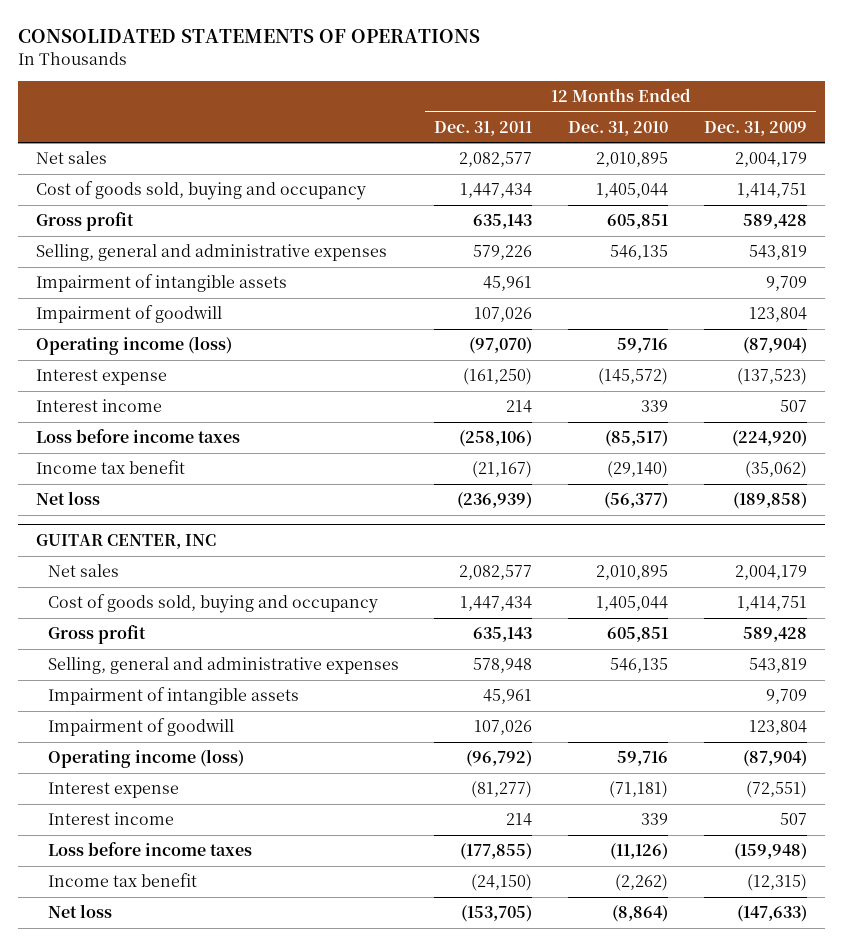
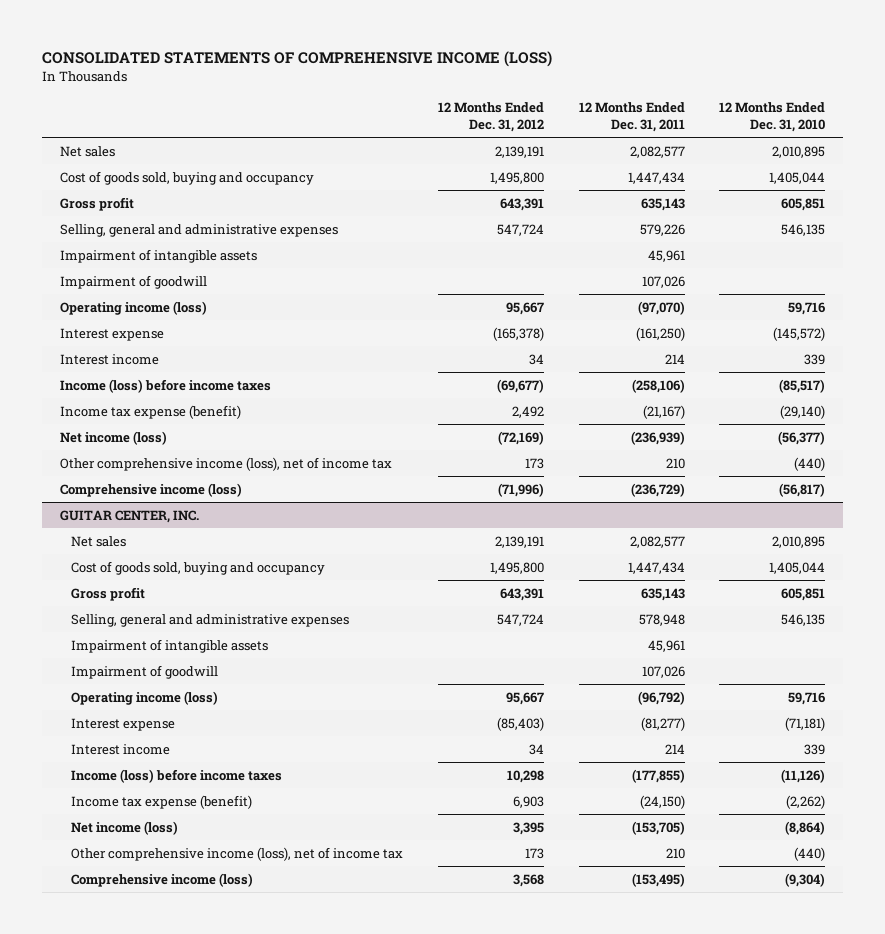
[18,29,481,44] CONSOLIDATED STATEMENTS OF OPERATIONS -> [42,50,553,67] CONSOLIDATED STATEMENTS OF COMPREHENSIVE INCOME (LOSS)
[703,120,807,136] Dec. 31, 2009 -> none
none -> [437,101,544,132] 12 Months Ended Dec. 31, 2012
[36,429,241,444] Loss before income taxes -> [59,378,271,393] Income (loss) before income taxes
[36,460,186,475] Income tax benefit -> [59,404,241,419] Income tax expense (benefit)
[36,491,101,506] Net loss -> [59,430,167,445] Net income (loss)
none -> [59,456,392,471] Other comprehensive income (loss), net of income tax
none -> [59,482,242,497] Comprehensive income (loss)
[36,534,217,550] GUITAR CENTER, INC -> [59,509,199,523] GUITAR CENTER, INC.
[47,842,252,857] Loss before income taxes -> [71,768,283,783] Income (loss) before income taxes
[47,873,197,888] Income tax benefit -> [71,794,253,809] Income tax expense (benefit)
[47,904,112,919] Net loss -> [71,820,179,835] Net income (loss)
none -> [71,846,404,861] Other comprehensive income (loss), net of income tax
none -> [71,872,254,887] Comprehensive income (loss)

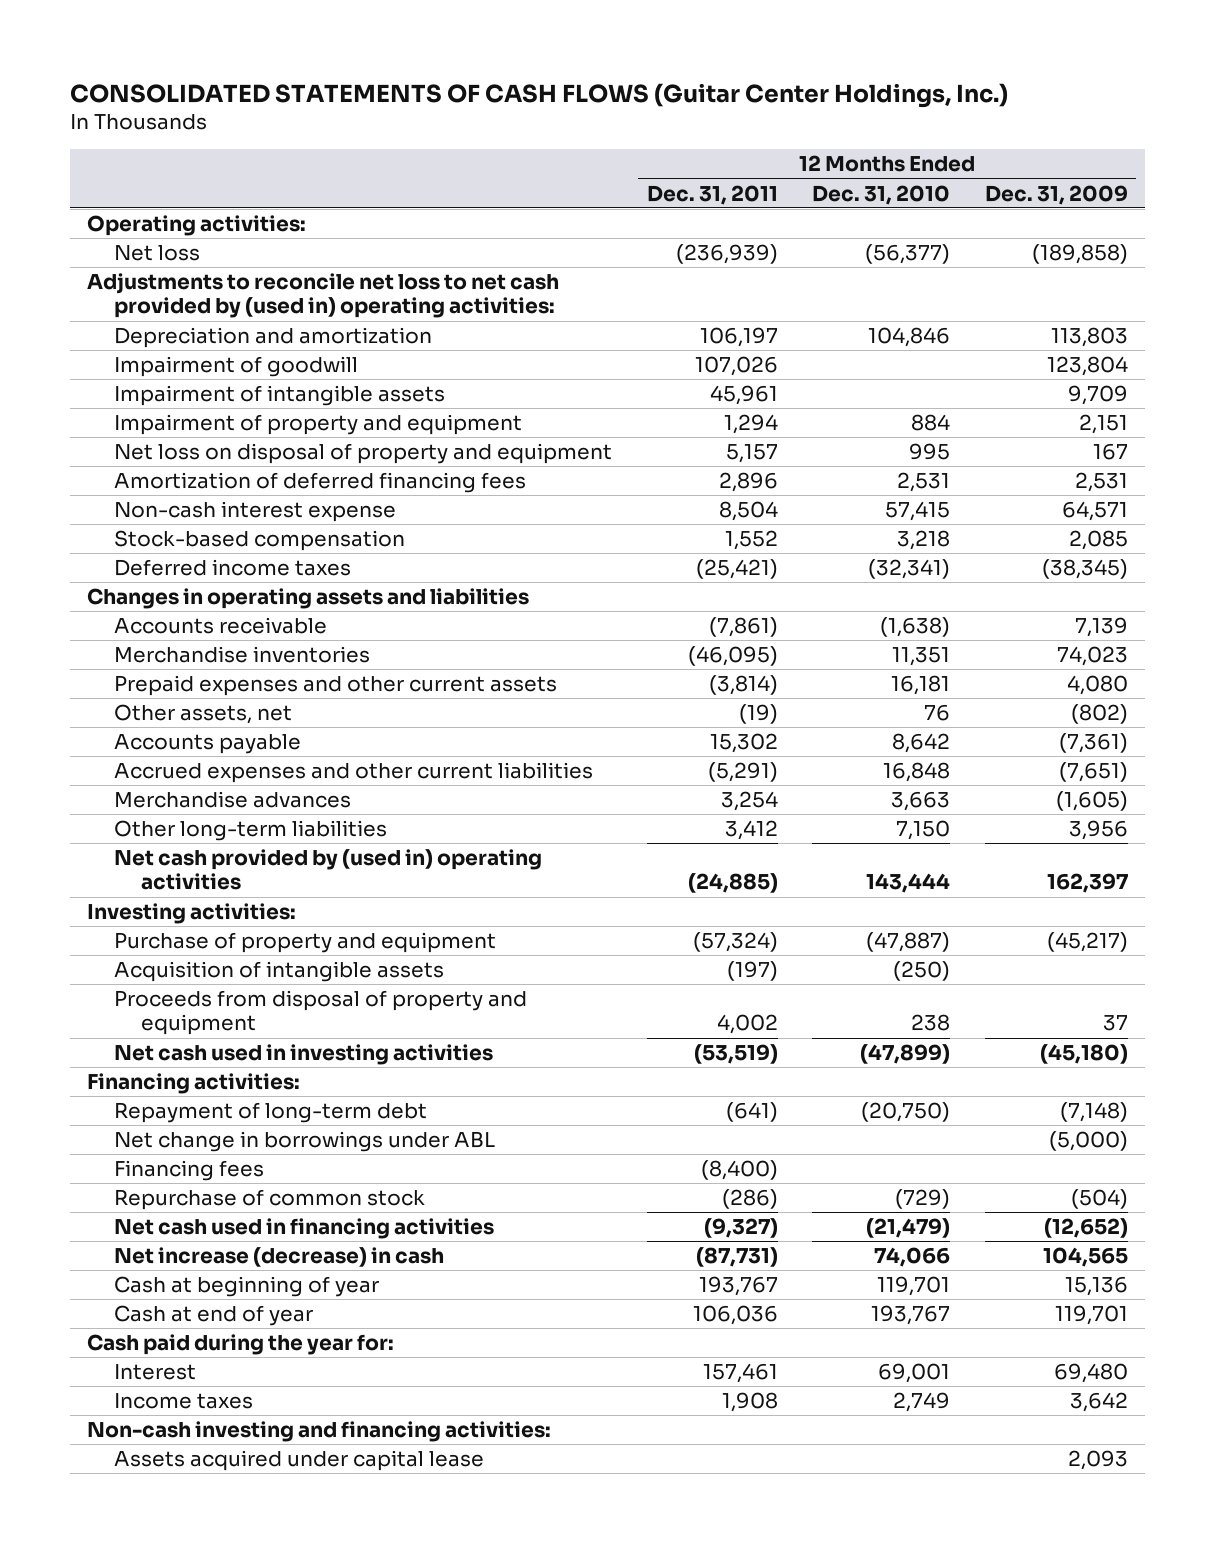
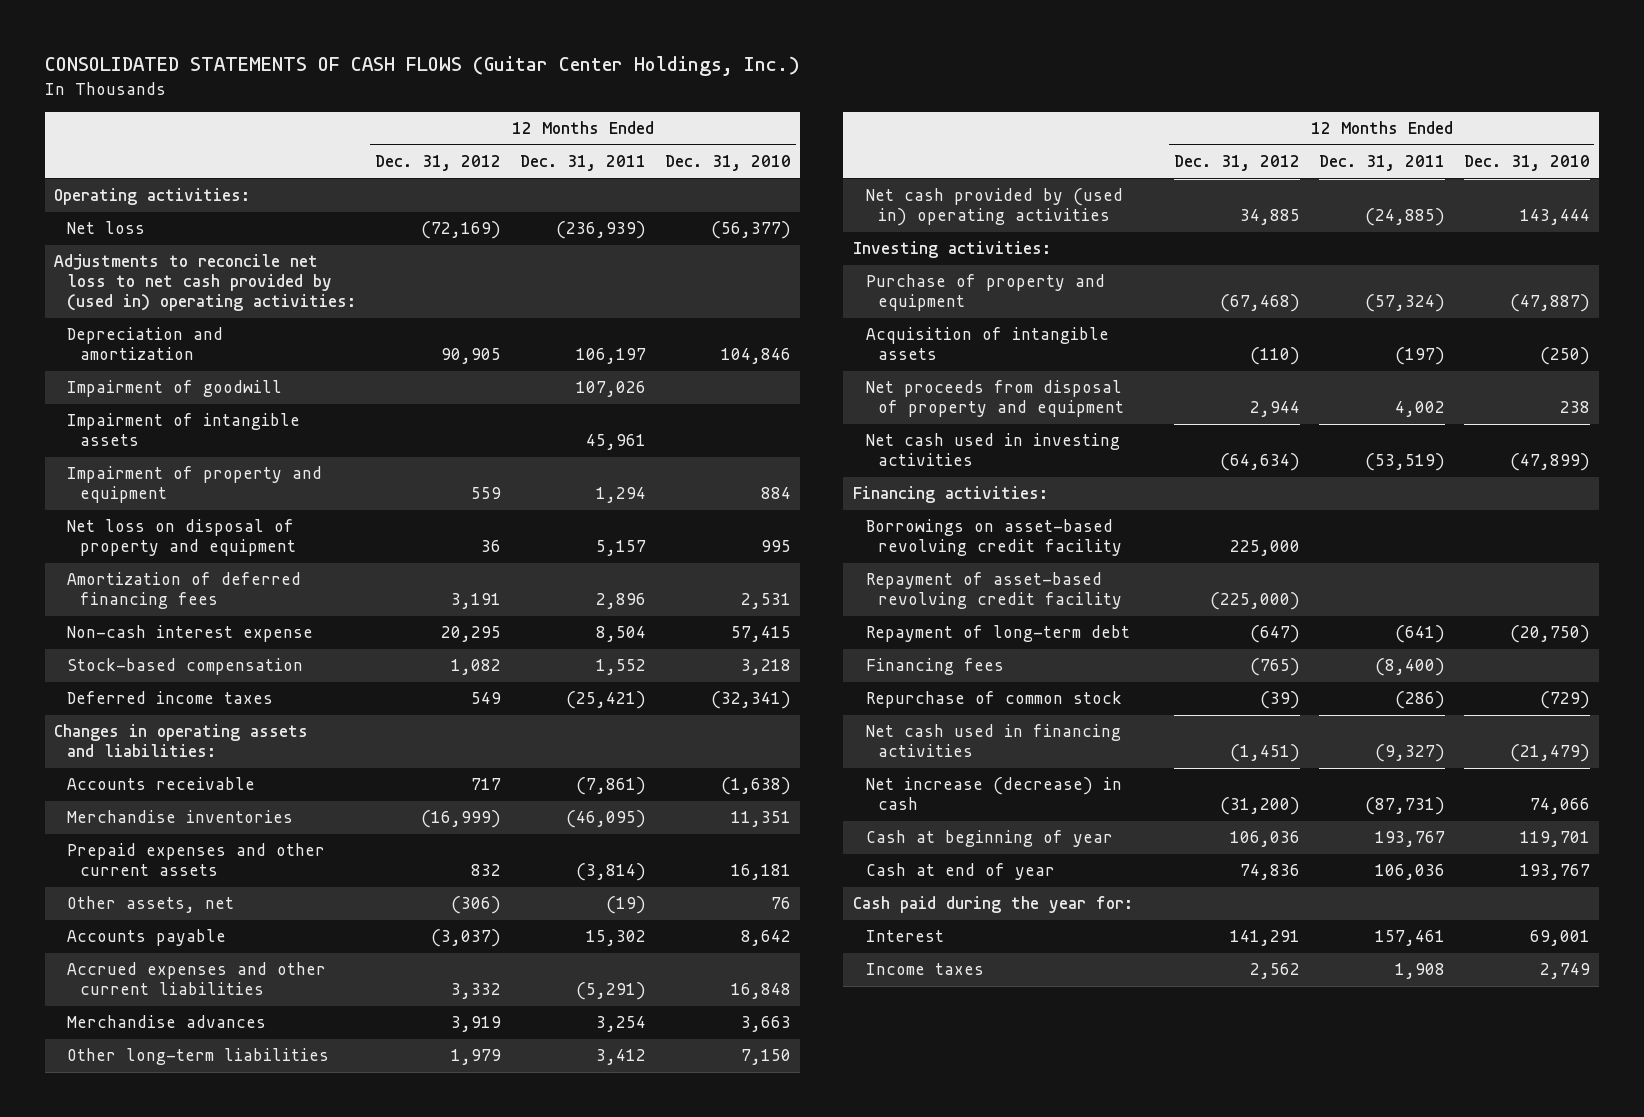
[984,184,1128,205] Dec. 31, 2009 -> none
none -> [374,155,501,172] Dec. 31, 2012
[87,588,530,610] Changes in operating assets and liabilities -> [54,724,309,758] Changes in operating assets and liabilities:
[114,990,528,1036] Proceeds from disposal of property and equipment -> [865,380,1125,418] Net proceeds from disposal of property and equipment
none -> [865,519,1123,557] Borrowings on asset-based revolving credit facility
none -> [865,572,1123,610] Repayment of asset-based revolving credit facility
[114,1131,496,1153] Net change in borrowings under ABL -> none
[87,1421,552,1443] Non-cash investing and financing activities: -> none
[114,1450,485,1472] Assets acquired under capital lease -> none

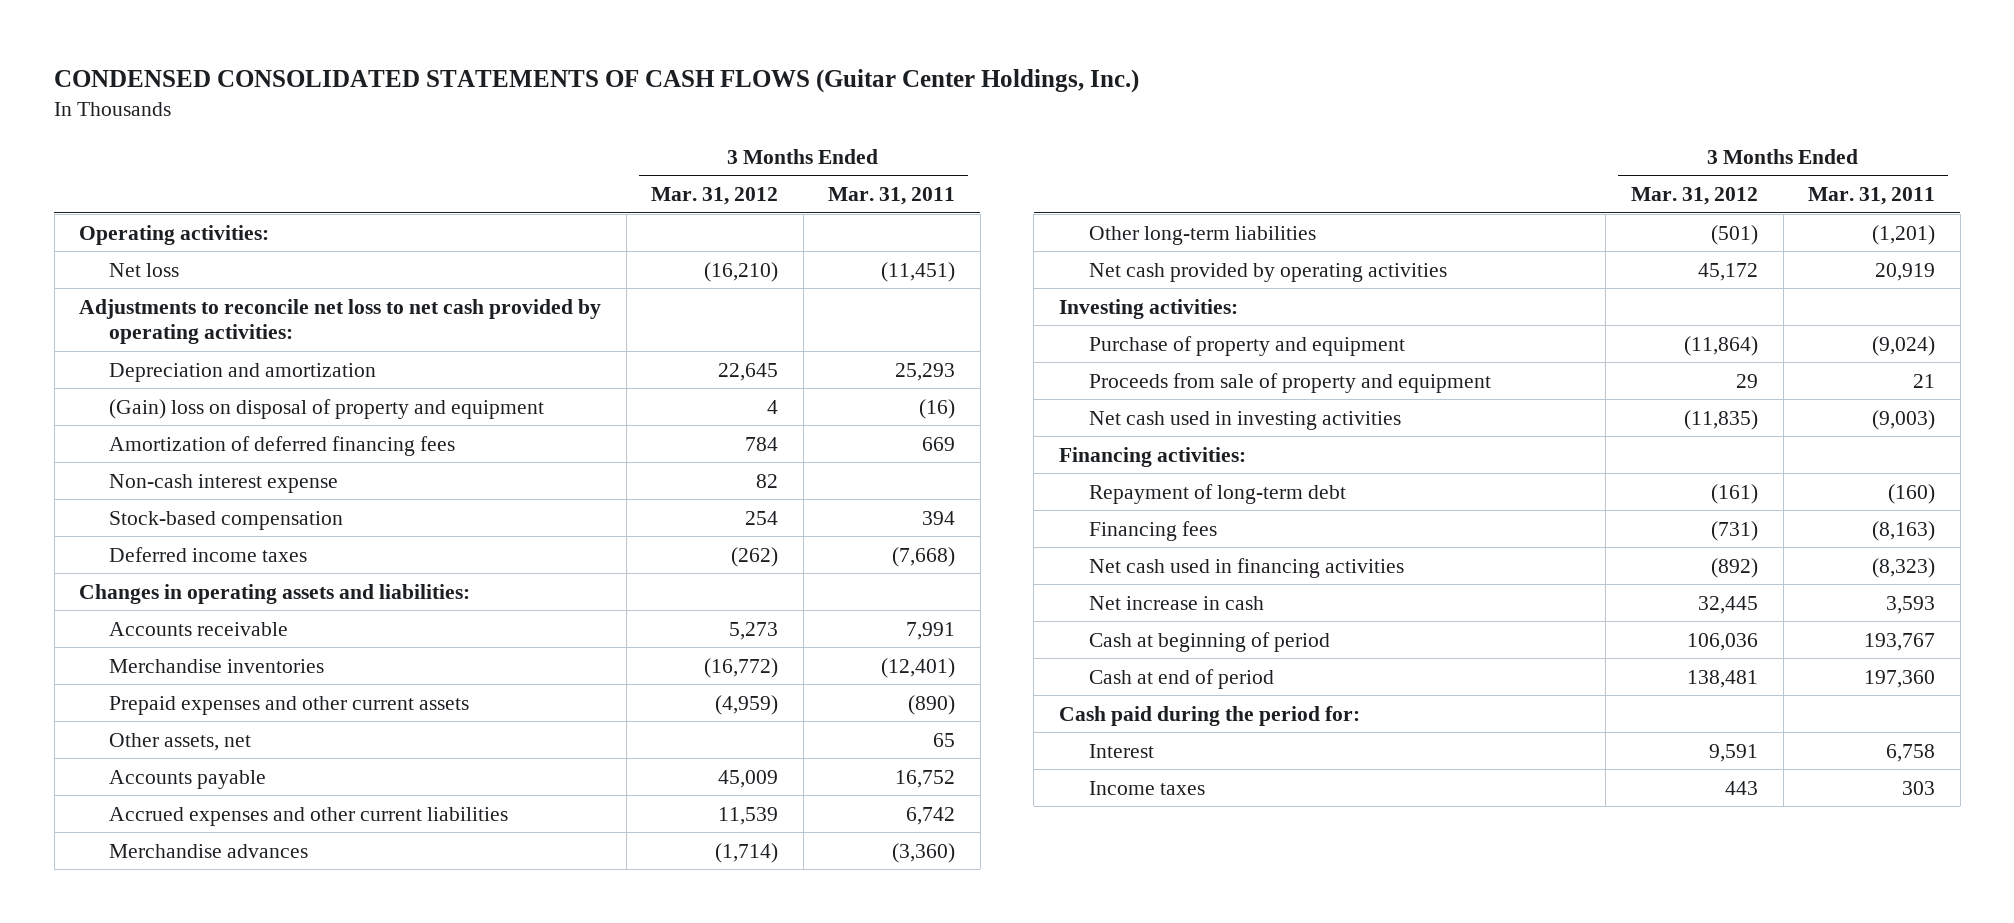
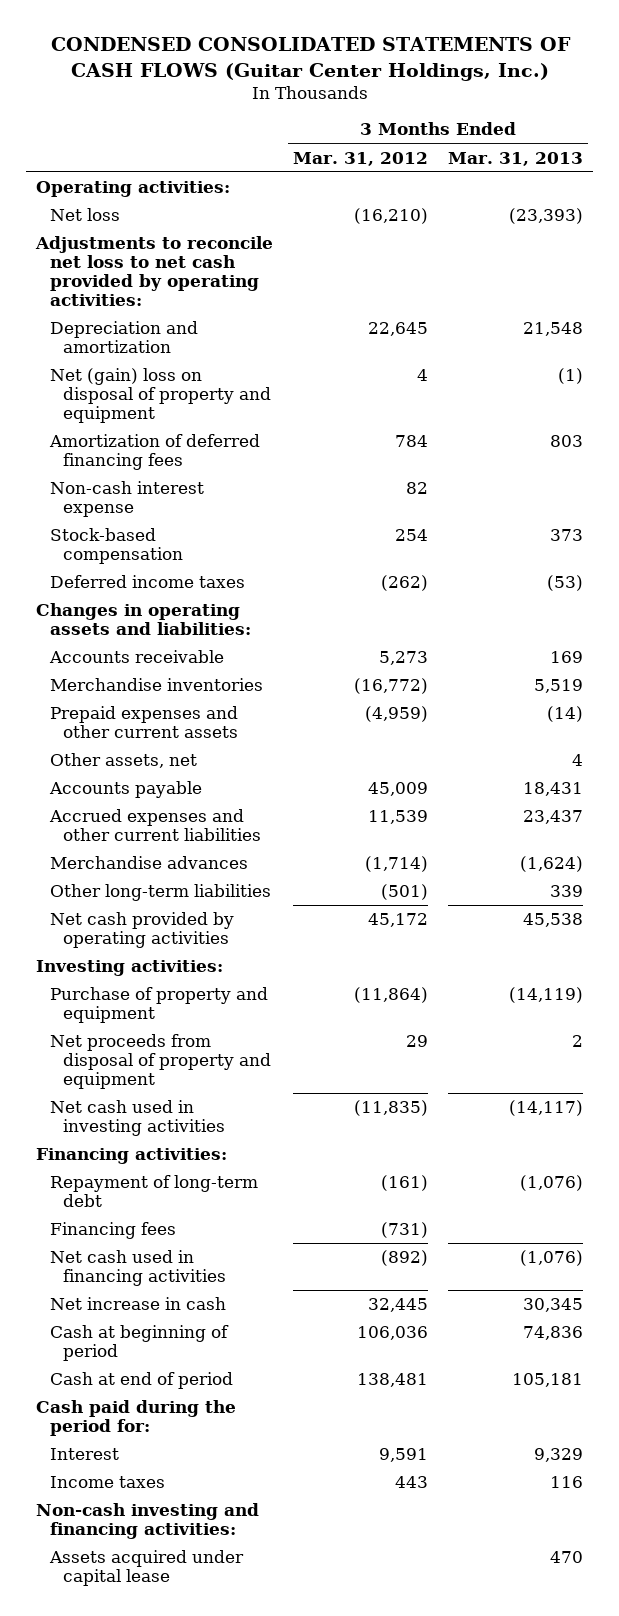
[828,186,956,205] Mar. 31, 2011 -> none
none -> [448,151,584,166] Mar. 31, 2013
[109,398,545,419] (Gain) loss on disposal of property and equipment -> [49,368,272,424] Net (gain) loss on disposal of property and equipment
[1089,372,1492,393] Proceeds from sale of property and equipment -> [49,1034,272,1090] Net proceeds from disposal of property and equipment
none -> [36,1503,260,1540] Non-cash investing and financing activities:
none -> [48,1550,244,1587] Assets acquired under capital lease

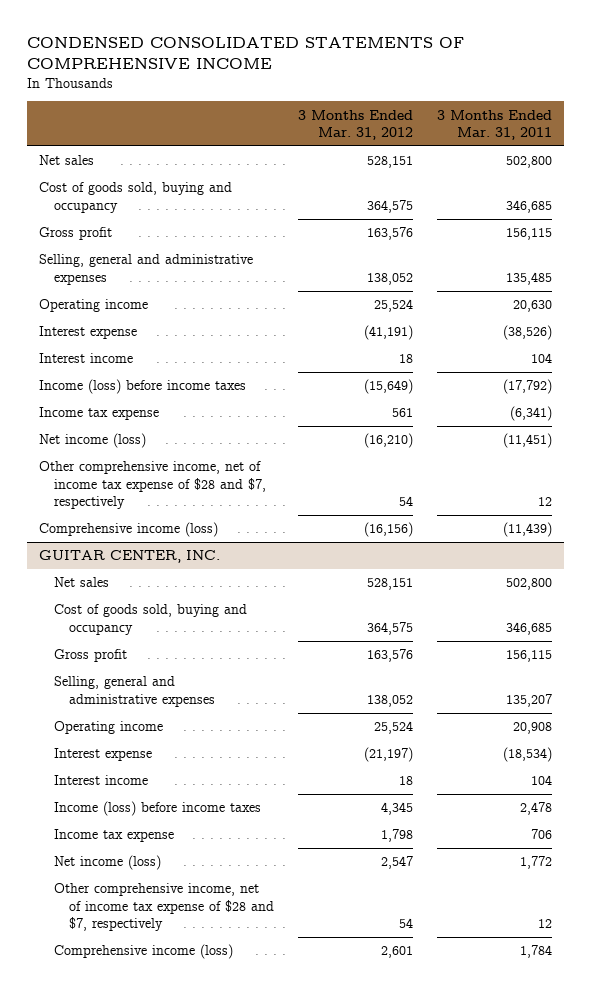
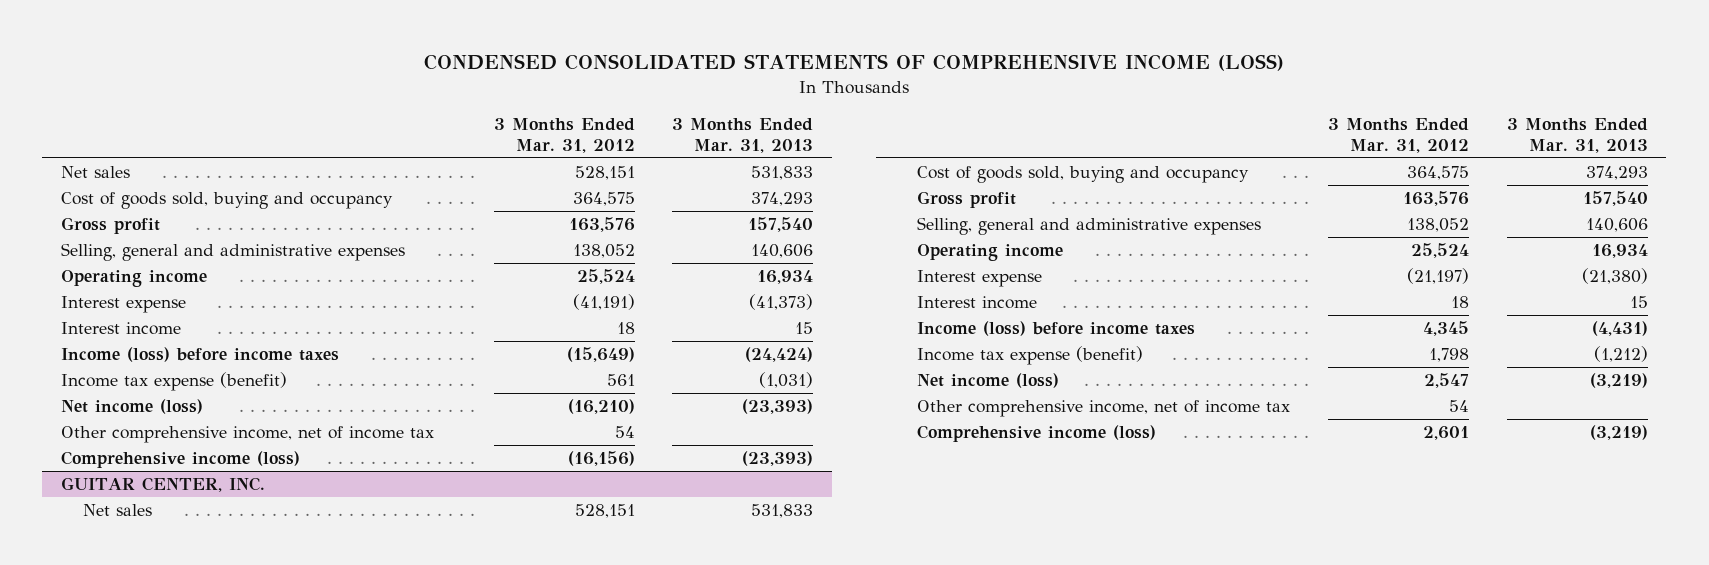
[26,37,464,70] CONDENSED CONSOLIDATED STATEMENTS OF COMPREHENSIVE INCOME -> [424,54,1285,72] CONDENSED CONSOLIDATED STATEMENTS OF COMPREHENSIVE INCOME (LOSS)
[437,109,553,140] 3 Months Ended Mar. 31, 2011 -> none
none -> [672,117,814,153] 3 Months Ended Mar. 31, 2013
[39,407,160,421] Income tax expense -> [61,372,288,392] Income tax expense (benefit)
[39,461,266,509] Other comprehensive income, net of income tax expense of $28 and $7, respectively -> [61,426,435,444] Other comprehensive income, net of income tax
[53,829,174,843] Income tax expense -> [916,346,1143,366] Income tax expense (benefit)
[53,883,274,931] Other comprehensive income, net of income tax expense of $28 and $7, respectively -> [916,400,1290,418] Other comprehensive income, net of income tax

